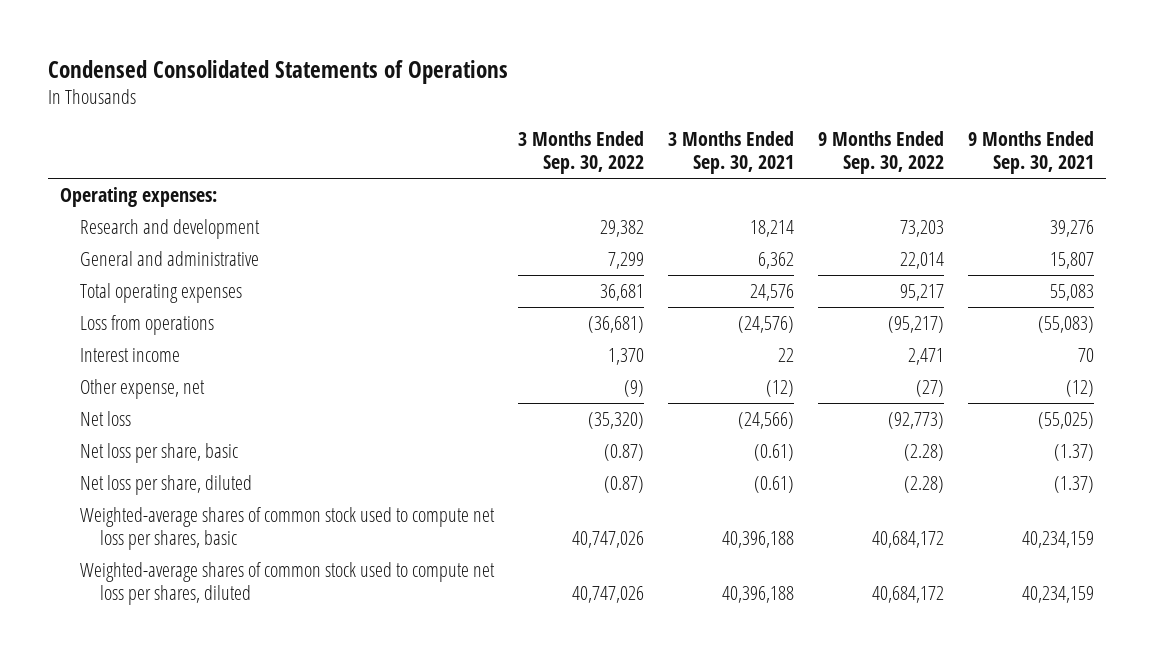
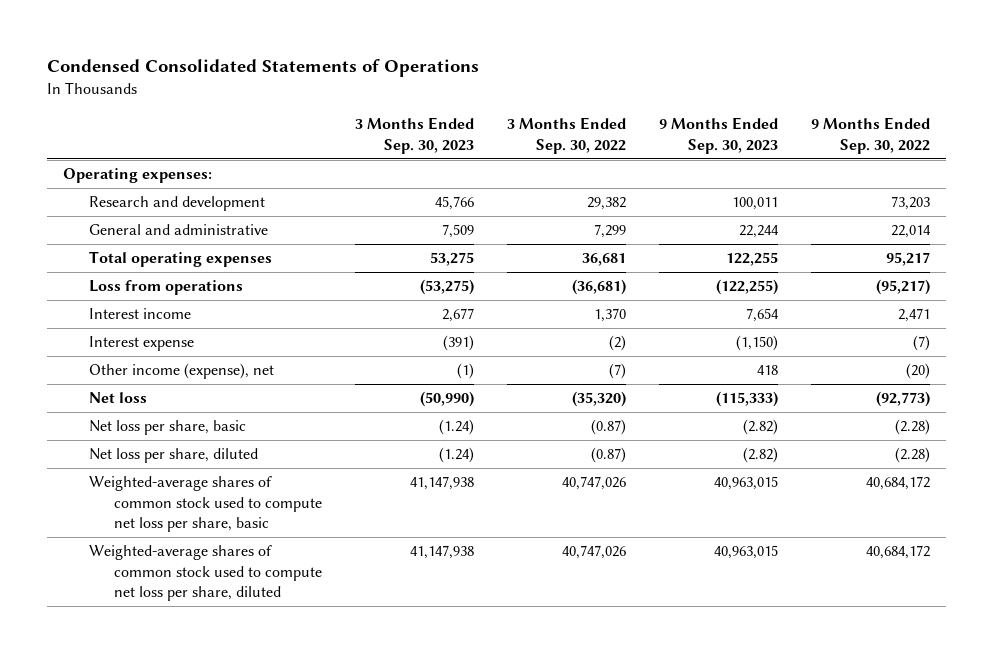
[667,131,794,175] 3 Months Ended Sep. 30, 2021 -> none
[968,131,1095,175] 9 Months Ended Sep. 30, 2021 -> none
none -> [355,117,475,154] 3 Months Ended Sep. 30, 2023
none -> [658,117,778,154] 9 Months Ended Sep. 30, 2023
none -> [88,336,194,352] Interest expense
[79,378,205,399] Other expense, net -> [88,363,274,380] Other income (expense), net
[623,379,644,397] (9) -> [609,363,627,380] (7)
[916,379,945,397] (27) -> [905,363,930,380] (20)
[79,506,495,550] Weighted-average shares of common stock used to compute net loss per shares, basic -> [88,476,323,533] Weighted-average shares of common stock used to compute net loss per share, basic
[79,561,495,605] Weighted-average shares of common stock used to compute net loss per shares, diluted -> [88,545,323,602] Weighted-average shares of common stock used to compute net loss per share, diluted

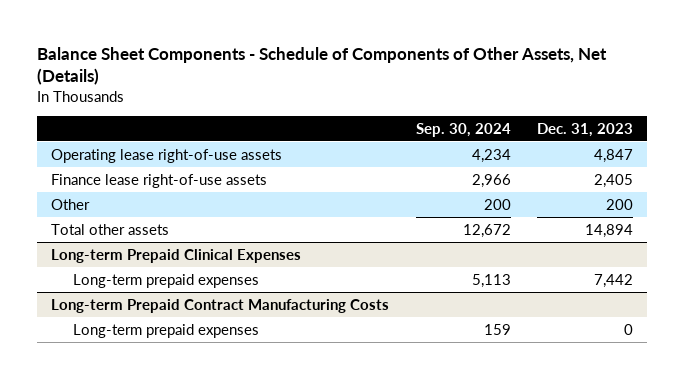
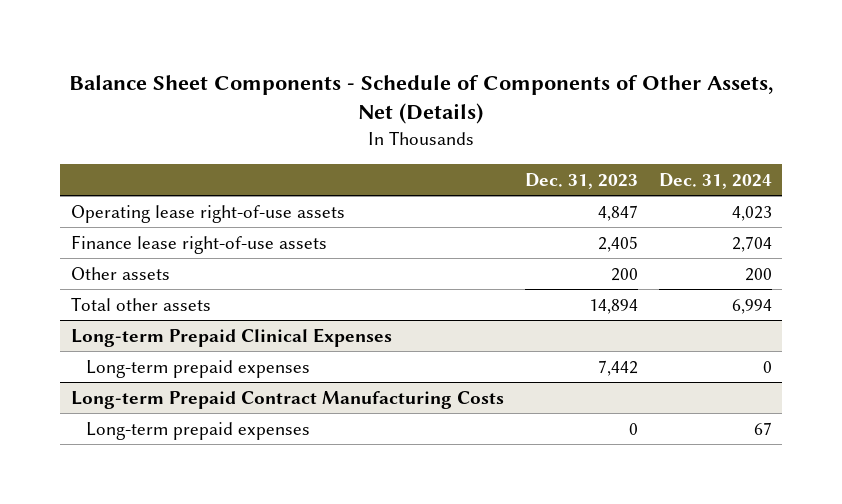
[415,122,511,137] Sep. 30, 2024 -> none
none -> [658,173,772,190] Dec. 31, 2024
[50,198,90,210] Other -> [70,266,170,280] Other assets

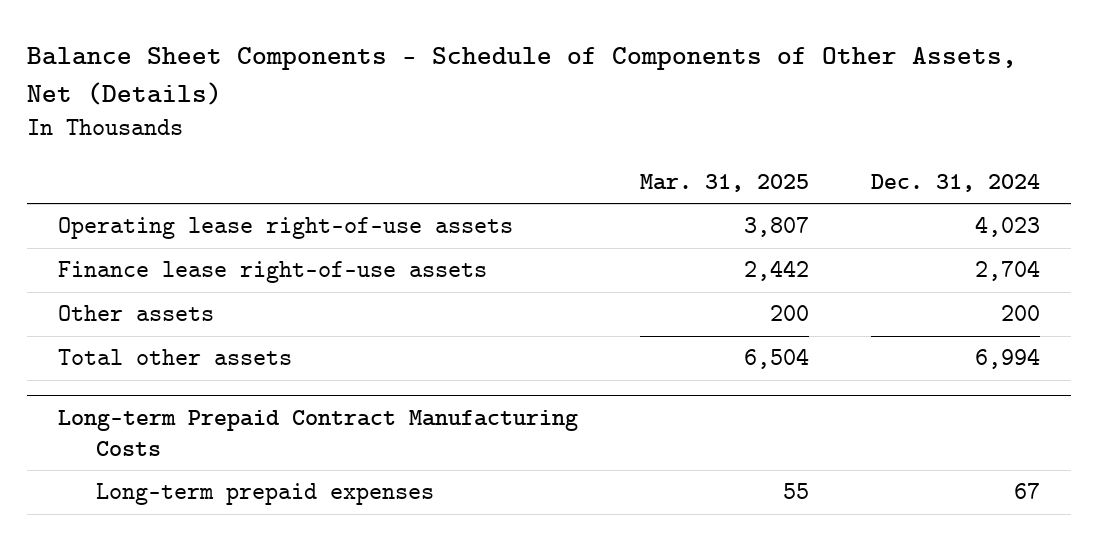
[524,173,638,190] Dec. 31, 2023 -> none
none -> [639,173,809,192] Mar. 31, 2025
[70,327,392,347] Long-term Prepaid Clinical Expenses -> none
[85,359,310,378] Long-term prepaid expenses -> none

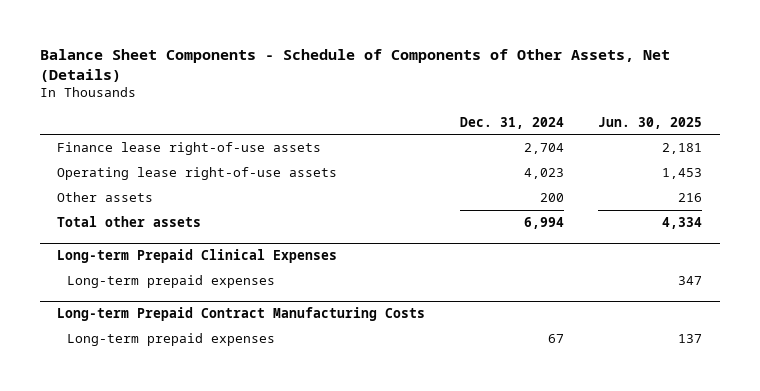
[639,173,809,192] Mar. 31, 2025 -> none
none -> [598,116,703,129] Jun. 30, 2025
[57,217,513,240] Operating lease right-of-use assets -> [57,166,338,180] Operating lease right-of-use assets
none -> [57,248,338,263] Long-term Prepaid Clinical Expenses
none -> [66,274,275,288] Long-term prepaid expenses

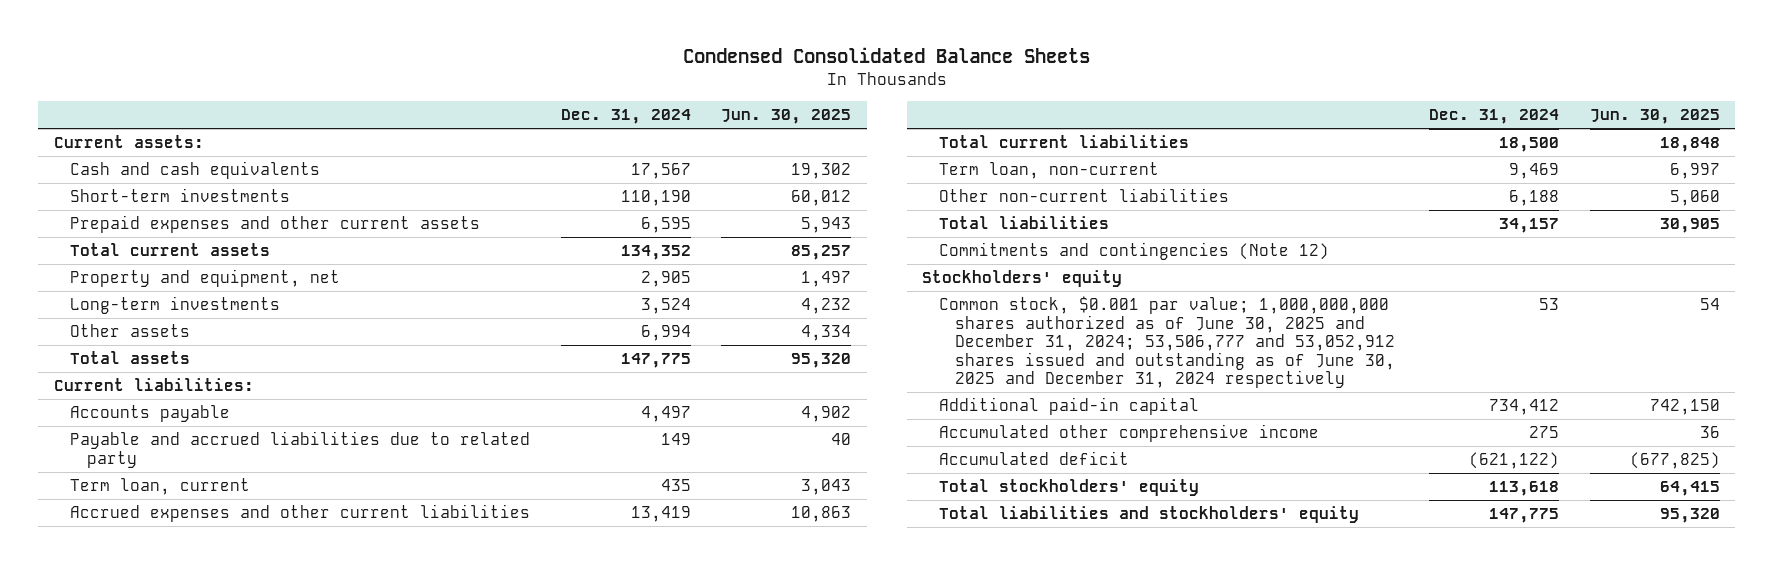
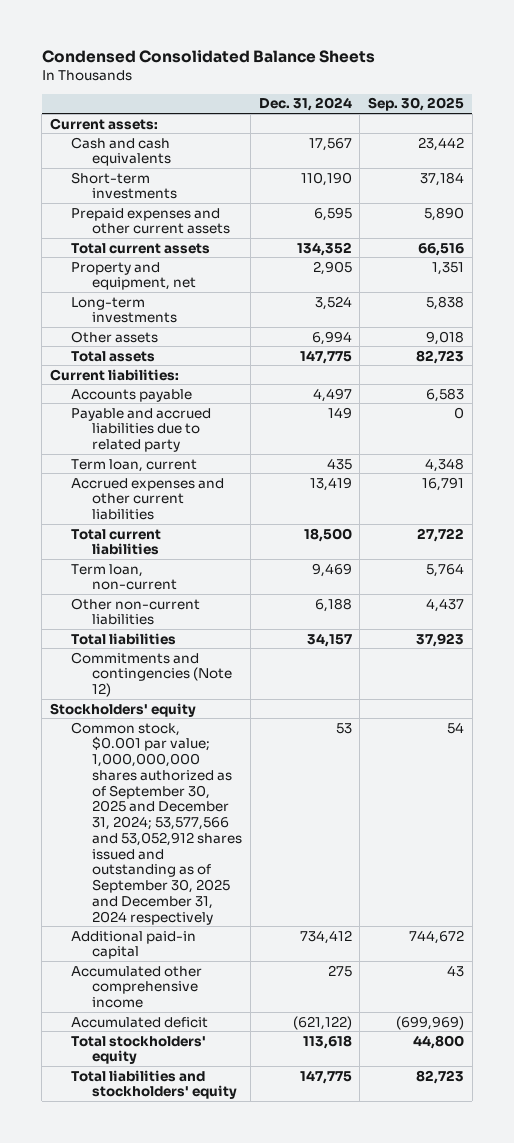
[721,109,852,125] Jun. 30, 2025 -> none
none -> [367,97,464,112] Sep. 30, 2025
[938,296,1396,389] Common stock, $0.001 par value; 1,000,000,000 shares authorized as of June 30, 2025 and December 31, 2024; 53,506,777 and 53,052,912 shares issued and outstanding as of June 30, 2025 and December 31, 2024 respectively -> [71,721,243,925] Common stock, $0.001 par value; 1,000,000,000 shares authorized as of September 30, 2025 and December 31, 2024; 53,577,566 and 53,052,912 shares issued and outstanding as of September 30, 2025 and December 31, 2024 respectively

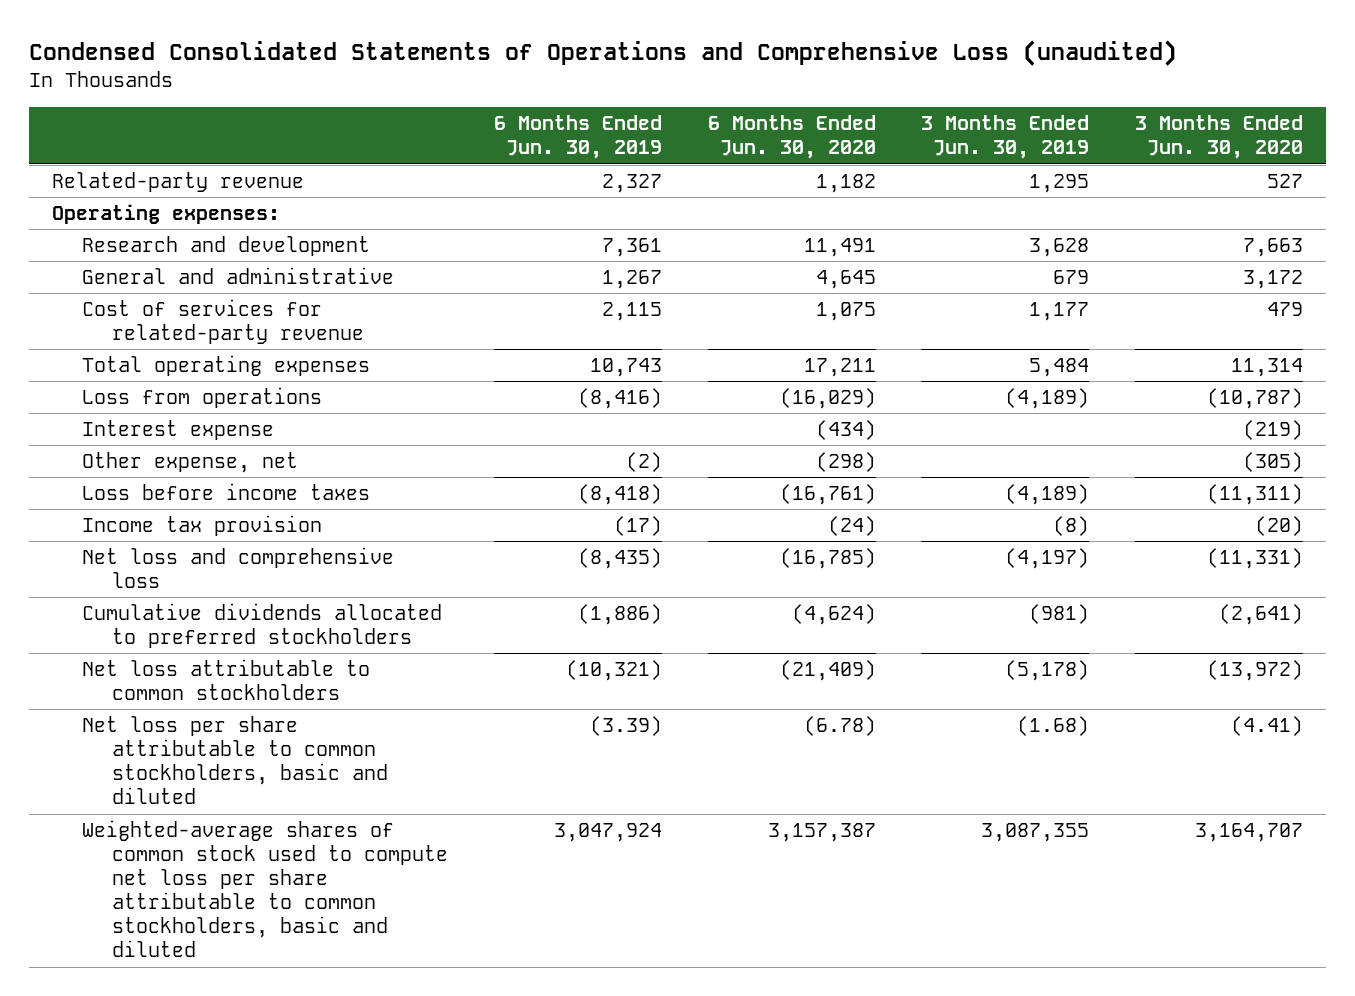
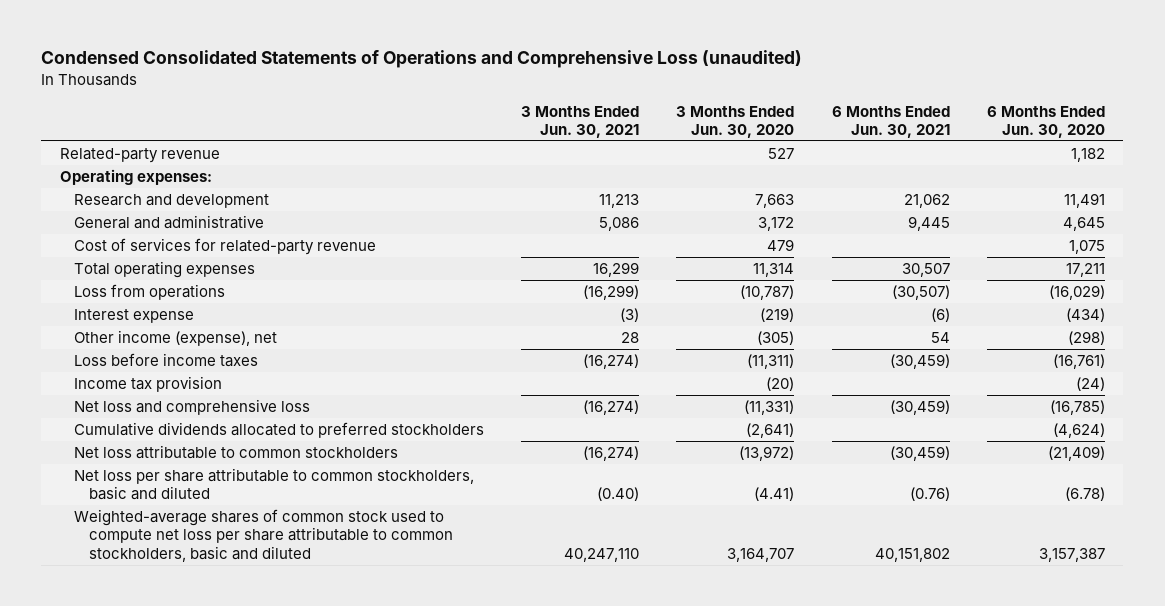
[493,115,662,160] 6 Months Ended Jun. 30, 2019 -> none
[921,115,1090,160] 3 Months Ended Jun. 30, 2019 -> none
none -> [521,105,640,139] 3 Months Ended Jun. 30, 2021
none -> [831,105,950,139] 6 Months Ended Jun. 30, 2021
[81,452,298,474] Other expense, net -> [74,329,278,346] Other income (expense), net

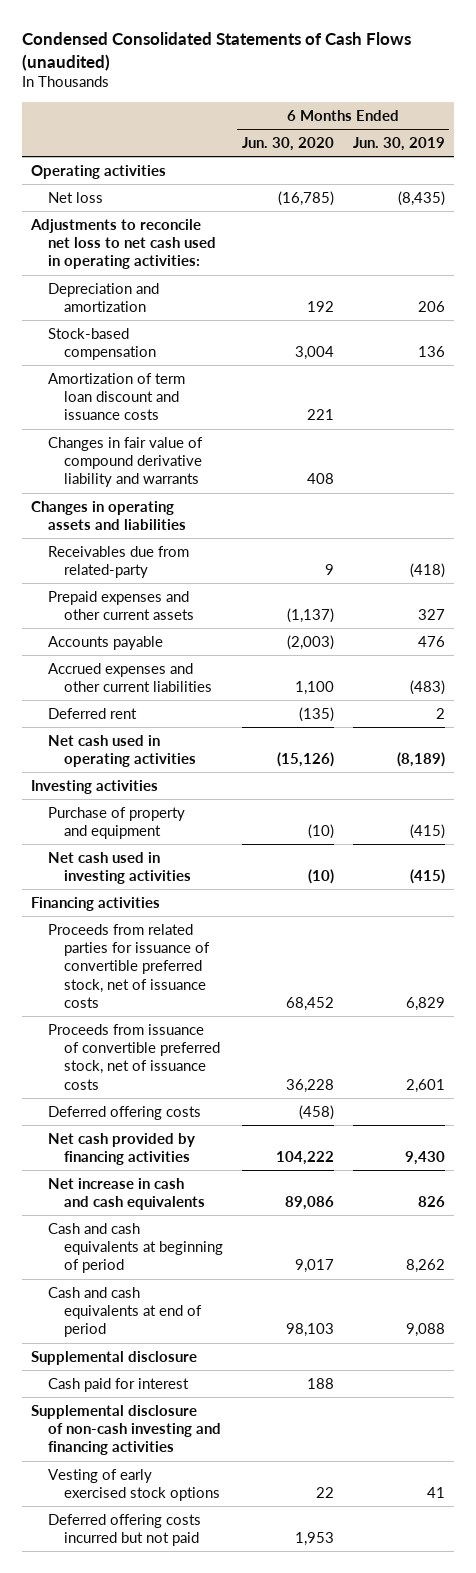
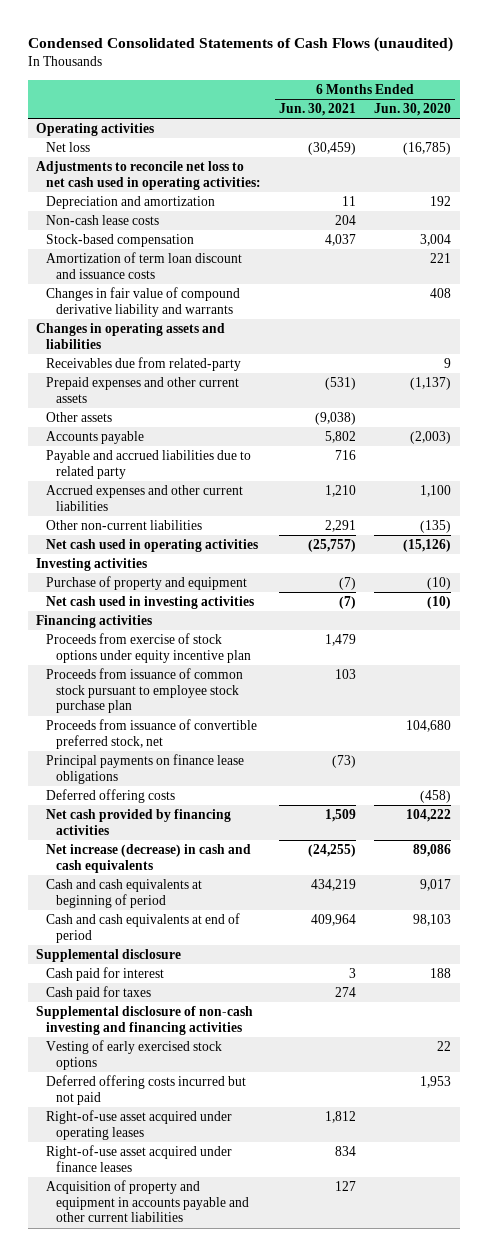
[352,136,445,151] Jun. 30, 2019 -> none
none -> [279,103,357,117] Jun. 30, 2021
none -> [46,215,160,226] Non-cash lease costs
none -> [46,412,113,423] Other assets
none -> [46,450,252,479] Payable and accrued liabilities due to related party
[47,707,137,719] Deferred rent -> [46,520,203,531] Other non-current liabilities
[47,923,211,1008] Proceeds from related parties for issuance of convertible preferred stock, net of issuance costs -> none
none -> [46,633,252,663] Proceeds from exercise of stock options under equity incentive plan
none -> [46,668,244,714] Proceeds from issuance of common stock pursuant to employee stock purchase plan
[47,1023,221,1090] Proceeds from issuance of convertible preferred stock, net of issuance costs -> [46,719,258,749] Proceeds from issuance of convertible preferred stock, net
[286,1078,335,1093] 36,228 -> [405,720,451,733] 104,680
none -> [46,754,245,784] Principal payments on finance lease obligations
[47,1177,206,1211] Net increase in cash and cash equivalents -> [46,844,252,873] Net increase (decrease) in cash and cash equivalents
none -> [46,986,152,1001] Cash paid for taxes
none -> [46,1110,233,1140] Right-of-use asset acquired under operating leases
none -> [46,1145,233,1172] Right-of-use asset acquired under finance leases
none -> [46,1180,250,1223] Acquisition of property and equipment in accounts payable and other current liabilities

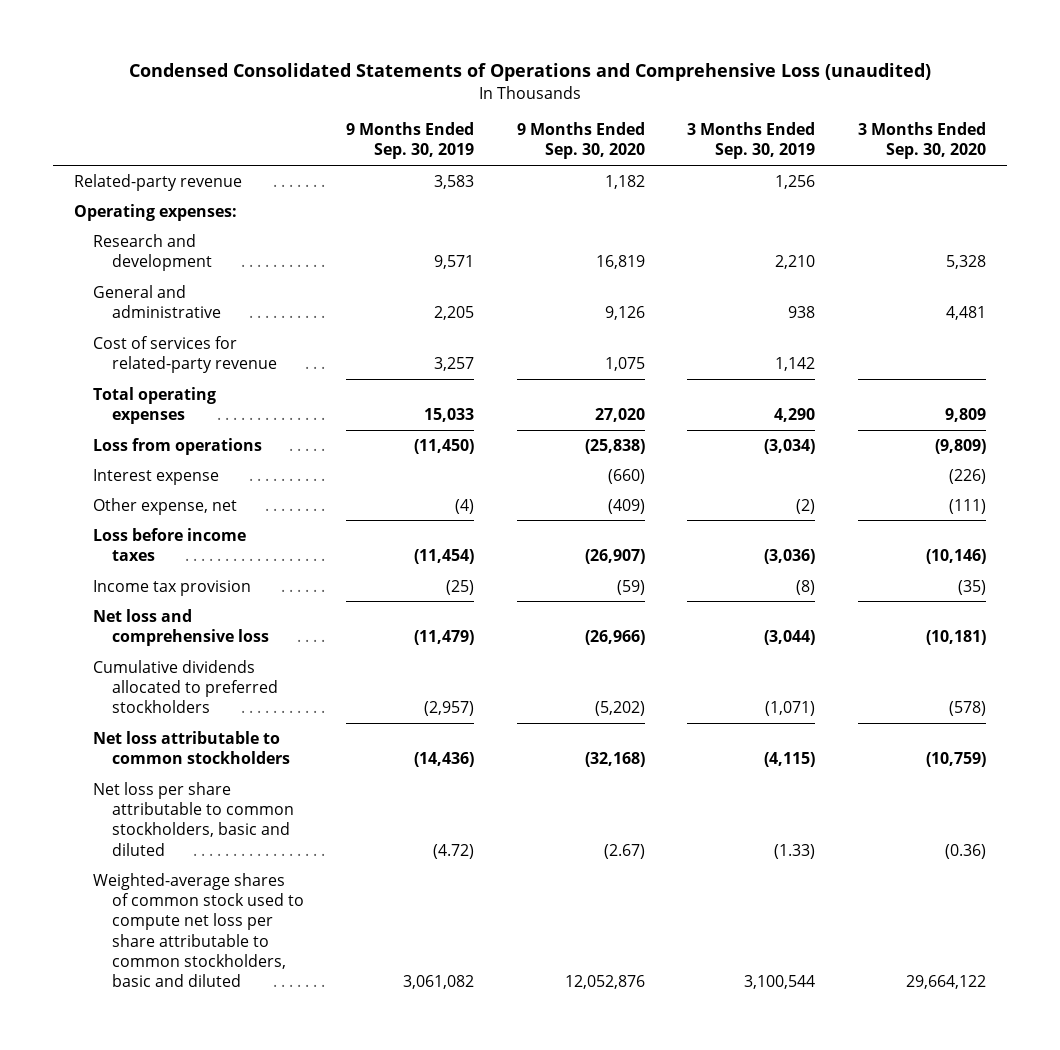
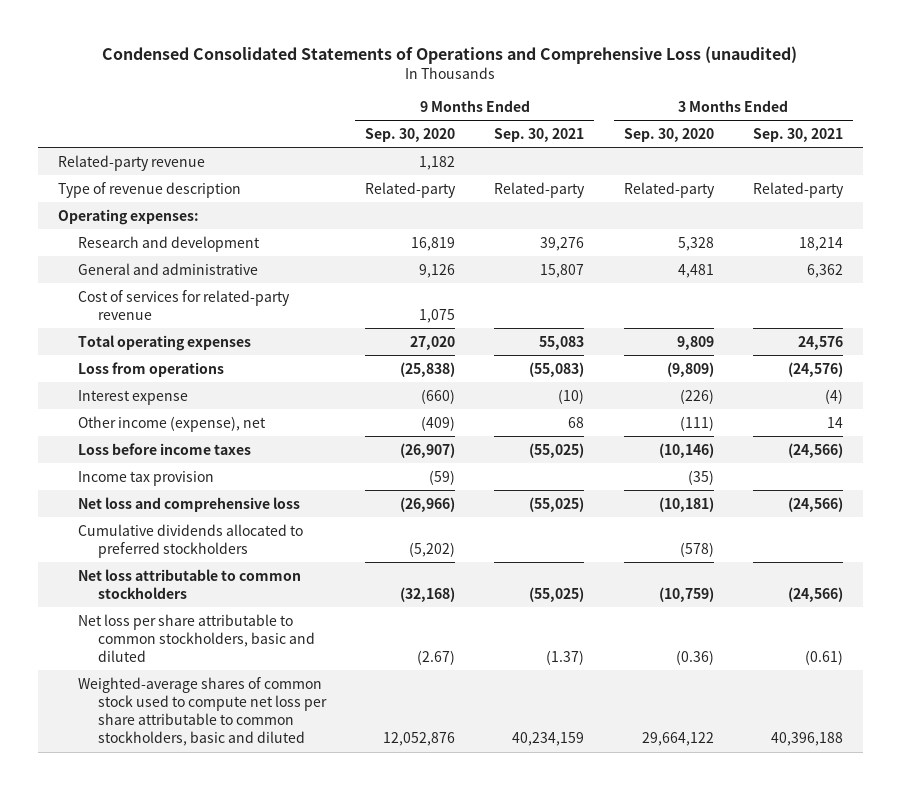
[346,122,475,160] 9 Months Ended Sep. 30, 2019 -> none
[687,122,816,160] 3 Months Ended Sep. 30, 2019 -> none
none -> [494,127,585,142] Sep. 30, 2021
none -> [753,127,844,142] Sep. 30, 2021
none -> [57,181,241,198] Type of revenue description
[93,497,238,515] Other expense, net -> [77,415,266,432] Other income (expense), net

